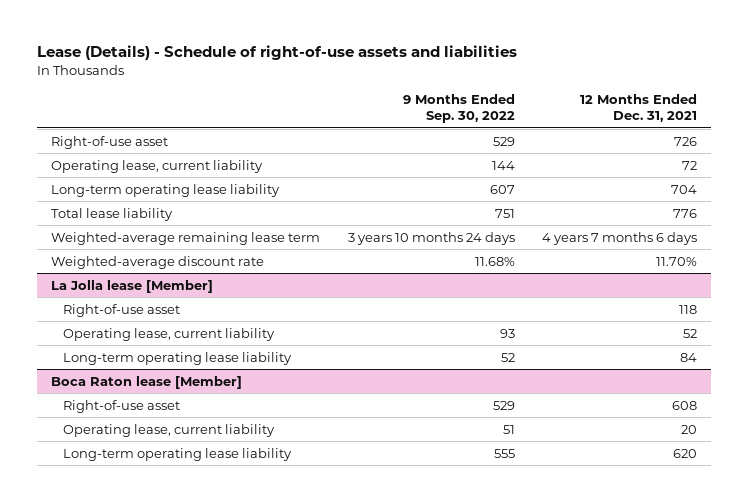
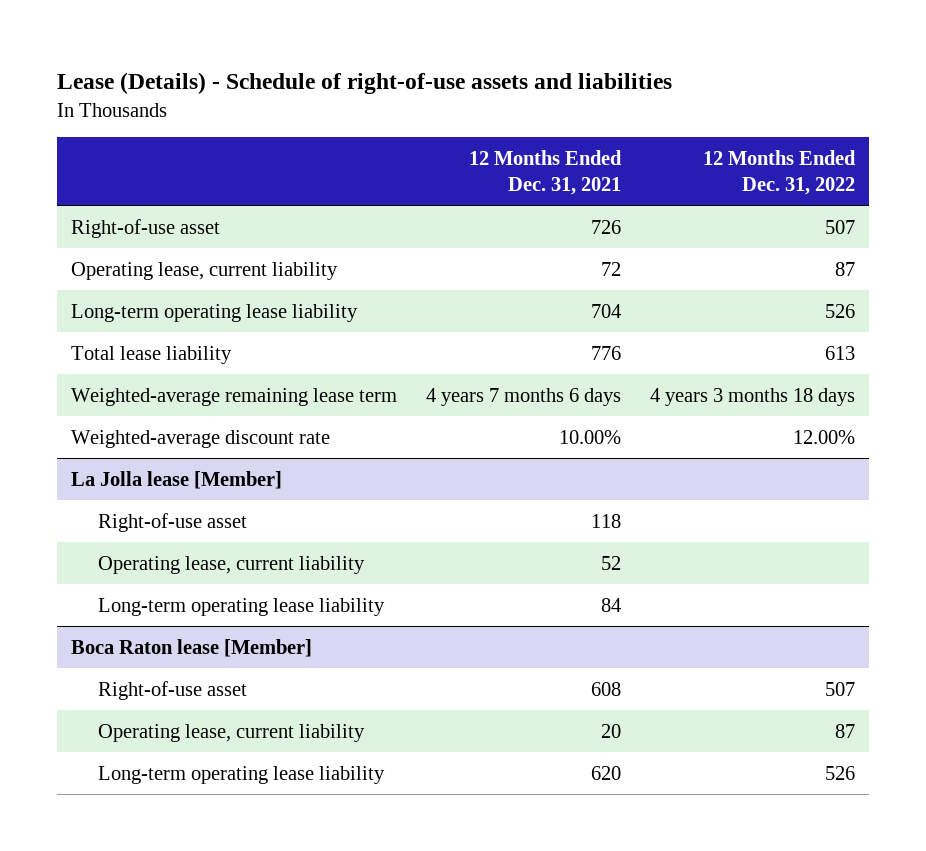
[402,94,515,123] 9 Months Ended Sep. 30, 2022 -> none
none -> [703,149,857,196] 12 Months Ended Dec. 31, 2022
[656,256,698,266] 11.70% -> [559,429,622,444] 10.00%

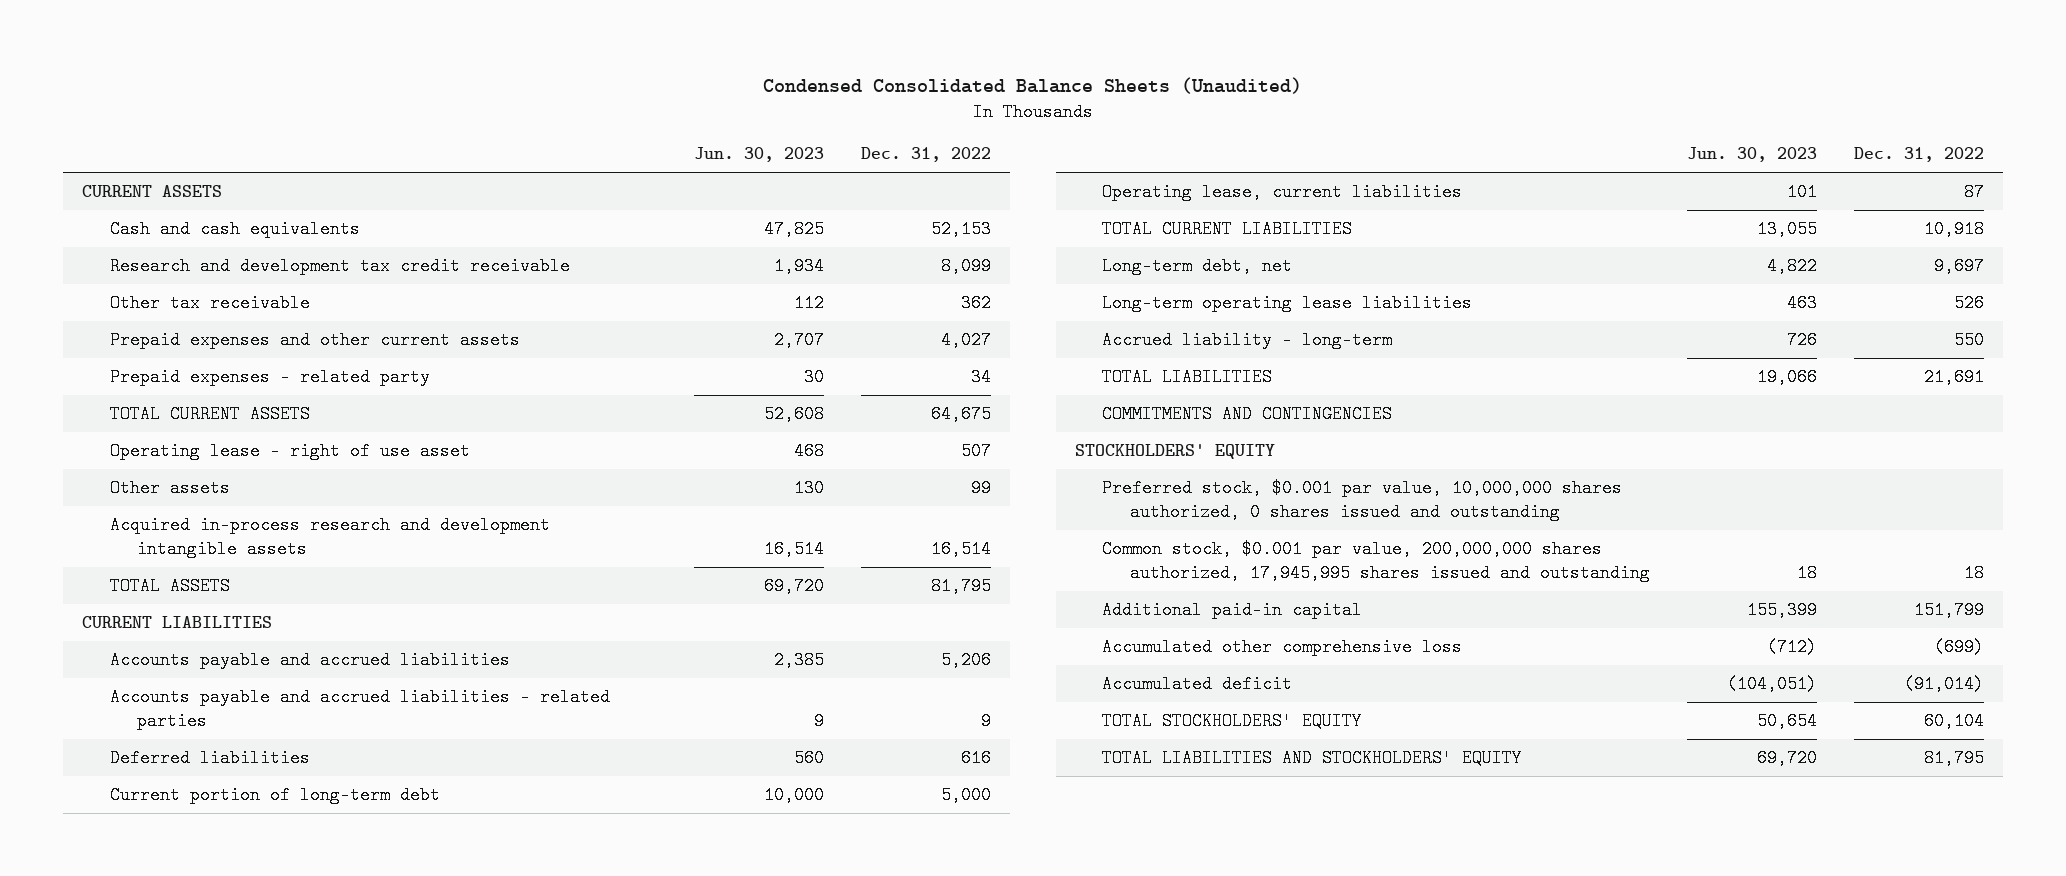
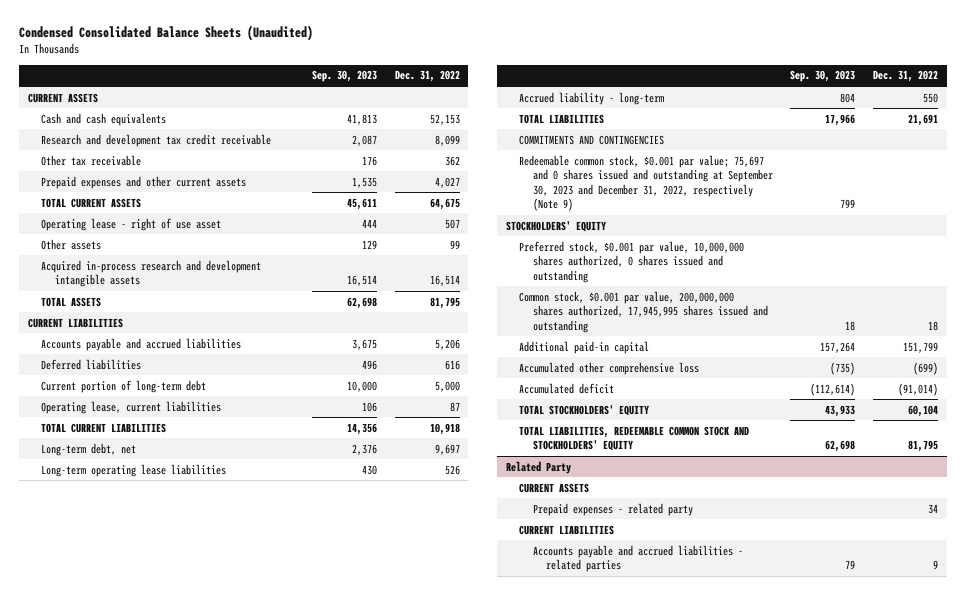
[694,147,825,163] Jun. 30, 2023 -> none
none -> [312,70,378,83] Sep. 30, 2023
[109,368,430,387] Prepaid expenses - related party -> none
[109,688,610,730] Accounts payable and accrued liabilities - related parties -> none
none -> [519,154,773,211] Redeemable common stock, $0.001 par value; 75,697 and 0 shares issued and outstanding at September 30, 2023 and December 31, 2022, respectively (Note 9)
[1102,749,1523,768] TOTAL LIABILITIES AND STOCKHOLDERS' EQUITY -> [519,425,750,452] TOTAL LIABILITIES, REDEEMABLE COMMON STOCK AND STOCKHOLDERS' EQUITY
none -> [506,460,572,474] Related Party
none -> [519,482,590,493] CURRENT ASSETS
none -> [532,502,693,516] Prepaid expenses - related party
none -> [519,524,615,535] CURRENT LIABILITIES
none -> [532,544,743,573] Accounts payable and accrued liabilities - related parties

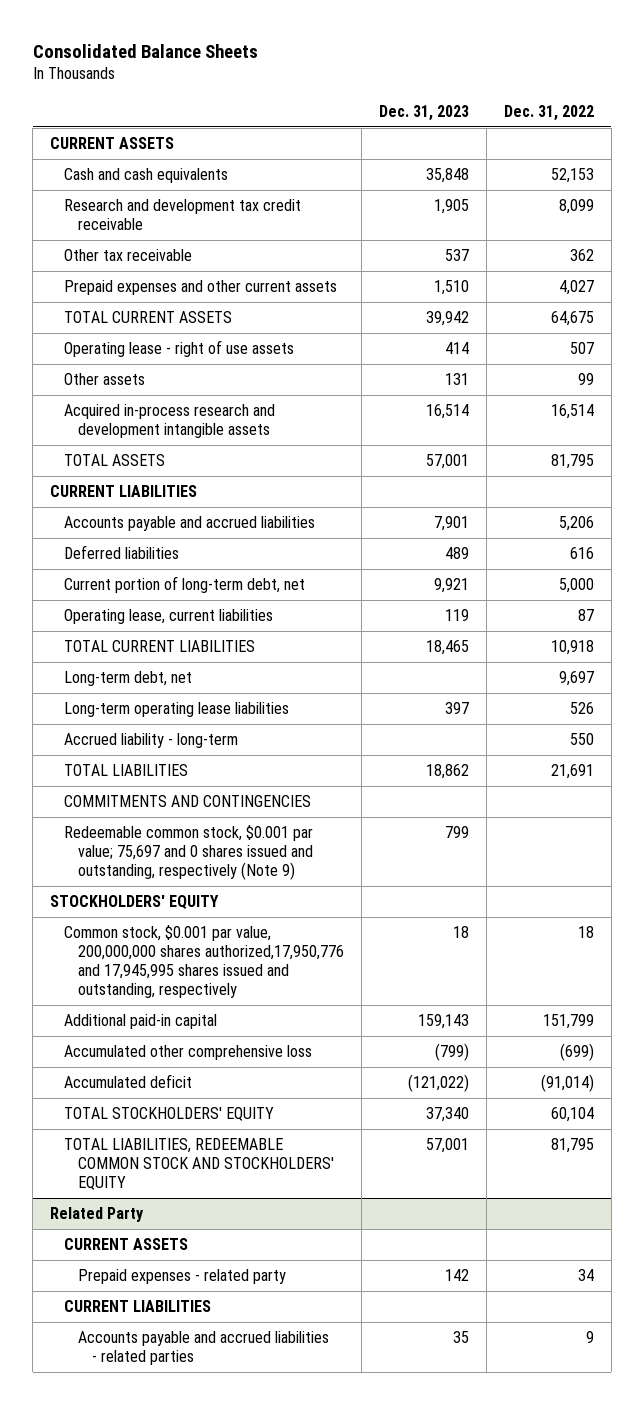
[19,25,314,42] Condensed Consolidated Balance Sheets (Unaudited) -> [32,43,258,58] Consolidated Balance Sheets
[312,70,378,83] Sep. 30, 2023 -> none
none -> [379,104,470,121] Dec. 31, 2023
[41,217,222,231] Operating lease - right of use asset -> [64,340,295,358] Operating lease - right of use assets
[41,379,207,393] Current portion of long-term debt -> [64,576,306,594] Current portion of long-term debt, net
[519,154,773,211] Redeemable common stock, $0.001 par value; 75,697 and 0 shares issued and outstanding at September 30, 2023 and December 31, 2022, respectively (Note 9) -> [64,825,314,881] Redeemable common stock, $0.001 par value; 75,697 and 0 shares issued and outstanding, respectively (Note 9)
[519,240,745,283] Preferred stock, $0.001 par value, 10,000,000 shares authorized, 0 shares issued and outstanding -> none
[519,290,768,333] Common stock, $0.001 par value, 200,000,000 shares authorized, 17,945,995 shares issued and outstanding -> [64,925,345,999] Common stock, $0.001 par value, 200,000,000 shares authorized,17,950,776 and 17,945,995 shares issued and outstanding, respectively

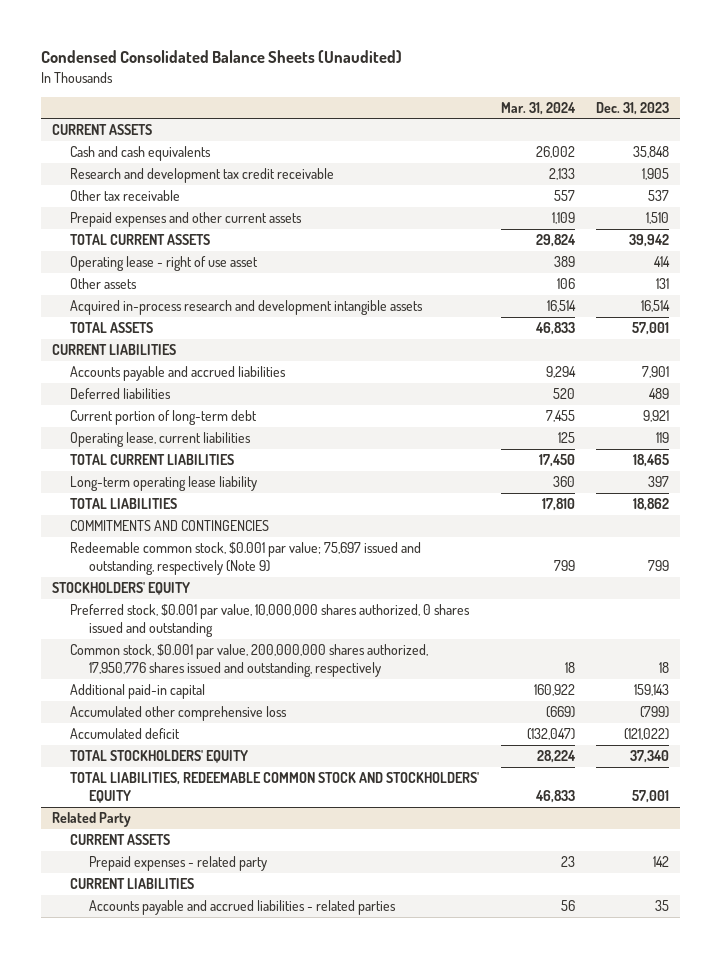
[32,43,258,58] Consolidated Balance Sheets -> [41,50,403,64] Condensed Consolidated Balance Sheets (Unaudited)
[504,104,595,121] Dec. 31, 2022 -> none
none -> [500,101,576,115] Mar. 31, 2024
[64,340,295,358] Operating lease - right of use assets -> [70,255,259,271] Operating lease - right of use asset
[64,576,306,594] Current portion of long-term debt, net -> [70,409,258,425] Current portion of long-term debt
[64,671,193,687] Long-term debt, net -> none
[64,733,239,749] Accrued liability - long-term -> none
[64,702,290,718] Long-term operating lease liabilities -> [70,475,258,491] Long-term operating lease liability
[64,825,314,881] Redeemable common stock, $0.001 par value; 75,697 and 0 shares issued and outstanding, respectively (Note 9) -> [70,541,422,576] Redeemable common stock, $0.001 par value; 75,697 issued and outstanding, respectively (Note 9)
none -> [70,603,471,638] Preferred stock, $0.001 par value, 10,000,000 shares authorized, 0 shares issued and outstanding
[64,925,345,999] Common stock, $0.001 par value, 200,000,000 shares authorized,17,950,776 and 17,945,995 shares issued and outstanding, respectively -> [70,643,429,678] Common stock, $0.001 par value, 200,000,000 shares authorized, 17,950,776 shares issued and outstanding, respectively

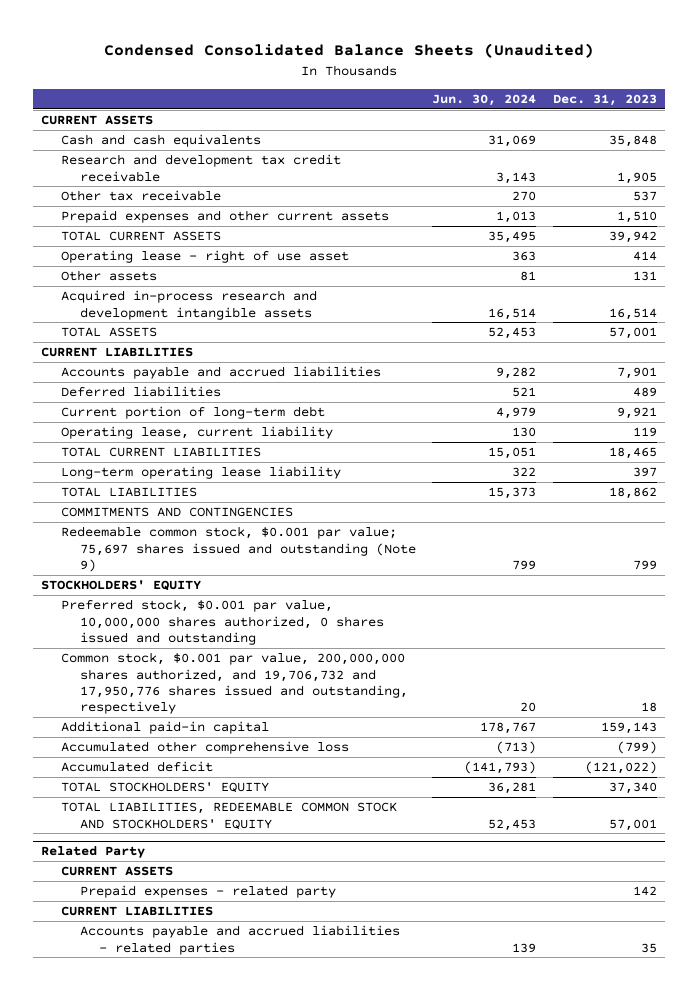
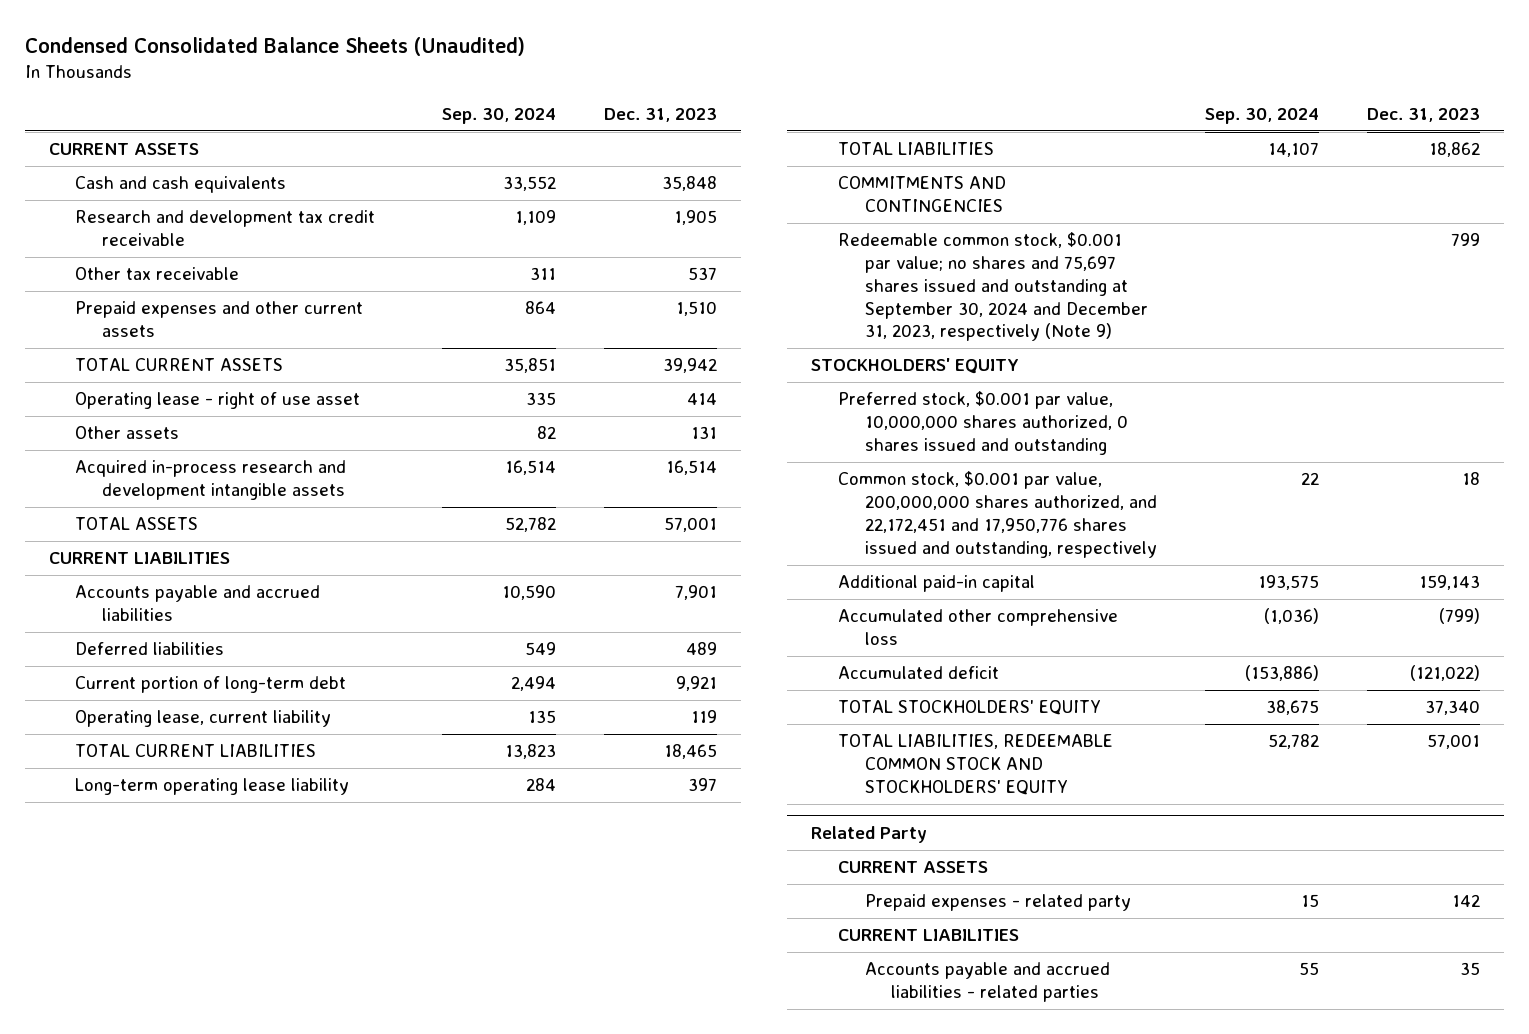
[432,93,537,106] Jun. 30, 2024 -> none
none -> [441,107,556,124] Sep. 30, 2024
[60,526,417,573] Redeemable common stock, $0.001 par value; 75,697 shares issued and outstanding (Note 9) -> [838,232,1148,342] Redeemable common stock, $0.001 par value; no shares and 75,697 shares issued and outstanding at September 30, 2024 and December 31, 2023, respectively (Note 9)
[60,652,409,715] Common stock, $0.001 par value, 200,000,000 shares authorized, and 19,706,732 and 17,950,776 shares issued and outstanding, respectively -> [838,471,1157,558] Common stock, $0.001 par value, 200,000,000 shares authorized, and 22,172,451 and 17,950,776 shares issued and outstanding, respectively

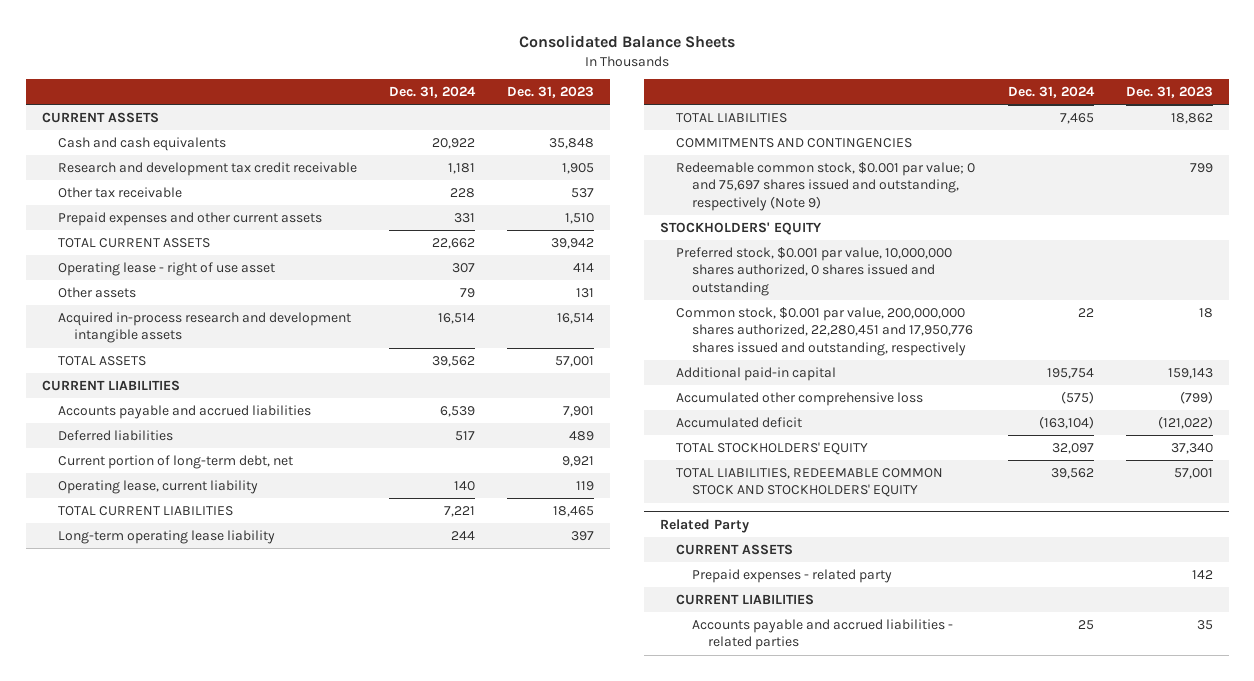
[24,37,525,57] Condensed Consolidated Balance Sheets (Unaudited) -> [519,34,736,48] Consolidated Balance Sheets
[441,107,556,124] Sep. 30, 2024 -> none
none -> [388,86,476,99] Dec. 31, 2024
[75,676,347,694] Current portion of long-term debt -> [57,454,293,469] Current portion of long-term debt, net
[838,232,1148,342] Redeemable common stock, $0.001 par value; no shares and 75,697 shares issued and outstanding at September 30, 2024 and December 31, 2023, respectively (Note 9) -> [676,161,976,211] Redeemable common stock, $0.001 par value; 0 and 75,697 shares issued and outstanding, respectively (Note 9)
[838,471,1157,558] Common stock, $0.001 par value, 200,000,000 shares authorized, and 22,172,451 and 17,950,776 shares issued and outstanding, respectively -> [676,306,974,356] Common stock, $0.001 par value, 200,000,000 shares authorized, 22,280,451 and 17,950,776 shares issued and outstanding, respectively

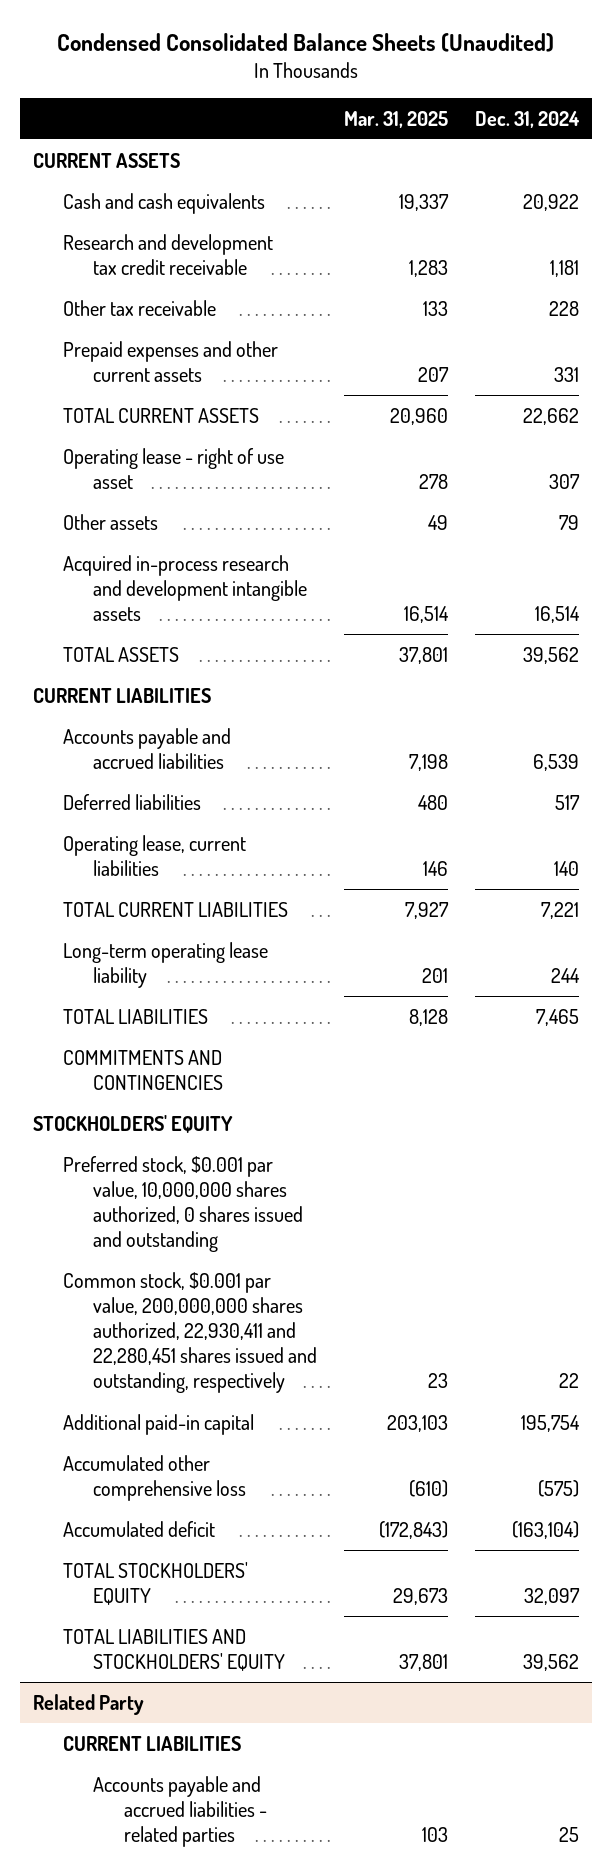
[519,34,736,48] Consolidated Balance Sheets -> [57,32,555,52] Condensed Consolidated Balance Sheets (Unaudited)
[506,86,594,99] Dec. 31, 2023 -> none
none -> [344,110,449,128] Mar. 31, 2025
[57,454,293,469] Current portion of long-term debt, net -> none
[57,479,258,494] Operating lease, current liability -> [63,834,247,876] Operating lease, current liabilities
[676,161,976,211] Redeemable common stock, $0.001 par value; 0 and 75,697 shares issued and outstanding, respectively (Note 9) -> none
[676,306,974,356] Common stock, $0.001 par value, 200,000,000 shares authorized, 22,280,451 and 17,950,776 shares issued and outstanding, respectively -> [63,1271,318,1394] Common stock, $0.001 par value, 200,000,000 shares authorized, 22,930,411 and 22,280,451 shares issued and outstanding, respectively
[676,467,944,498] TOTAL LIABILITIES, REDEEMABLE COMMON STOCK AND STOCKHOLDERS' EQUITY -> [63,1628,286,1671] TOTAL LIABILITIES AND STOCKHOLDERS' EQUITY
[676,543,794,555] CURRENT ASSETS -> none
[692,568,893,583] Prepaid expenses - related party -> none

